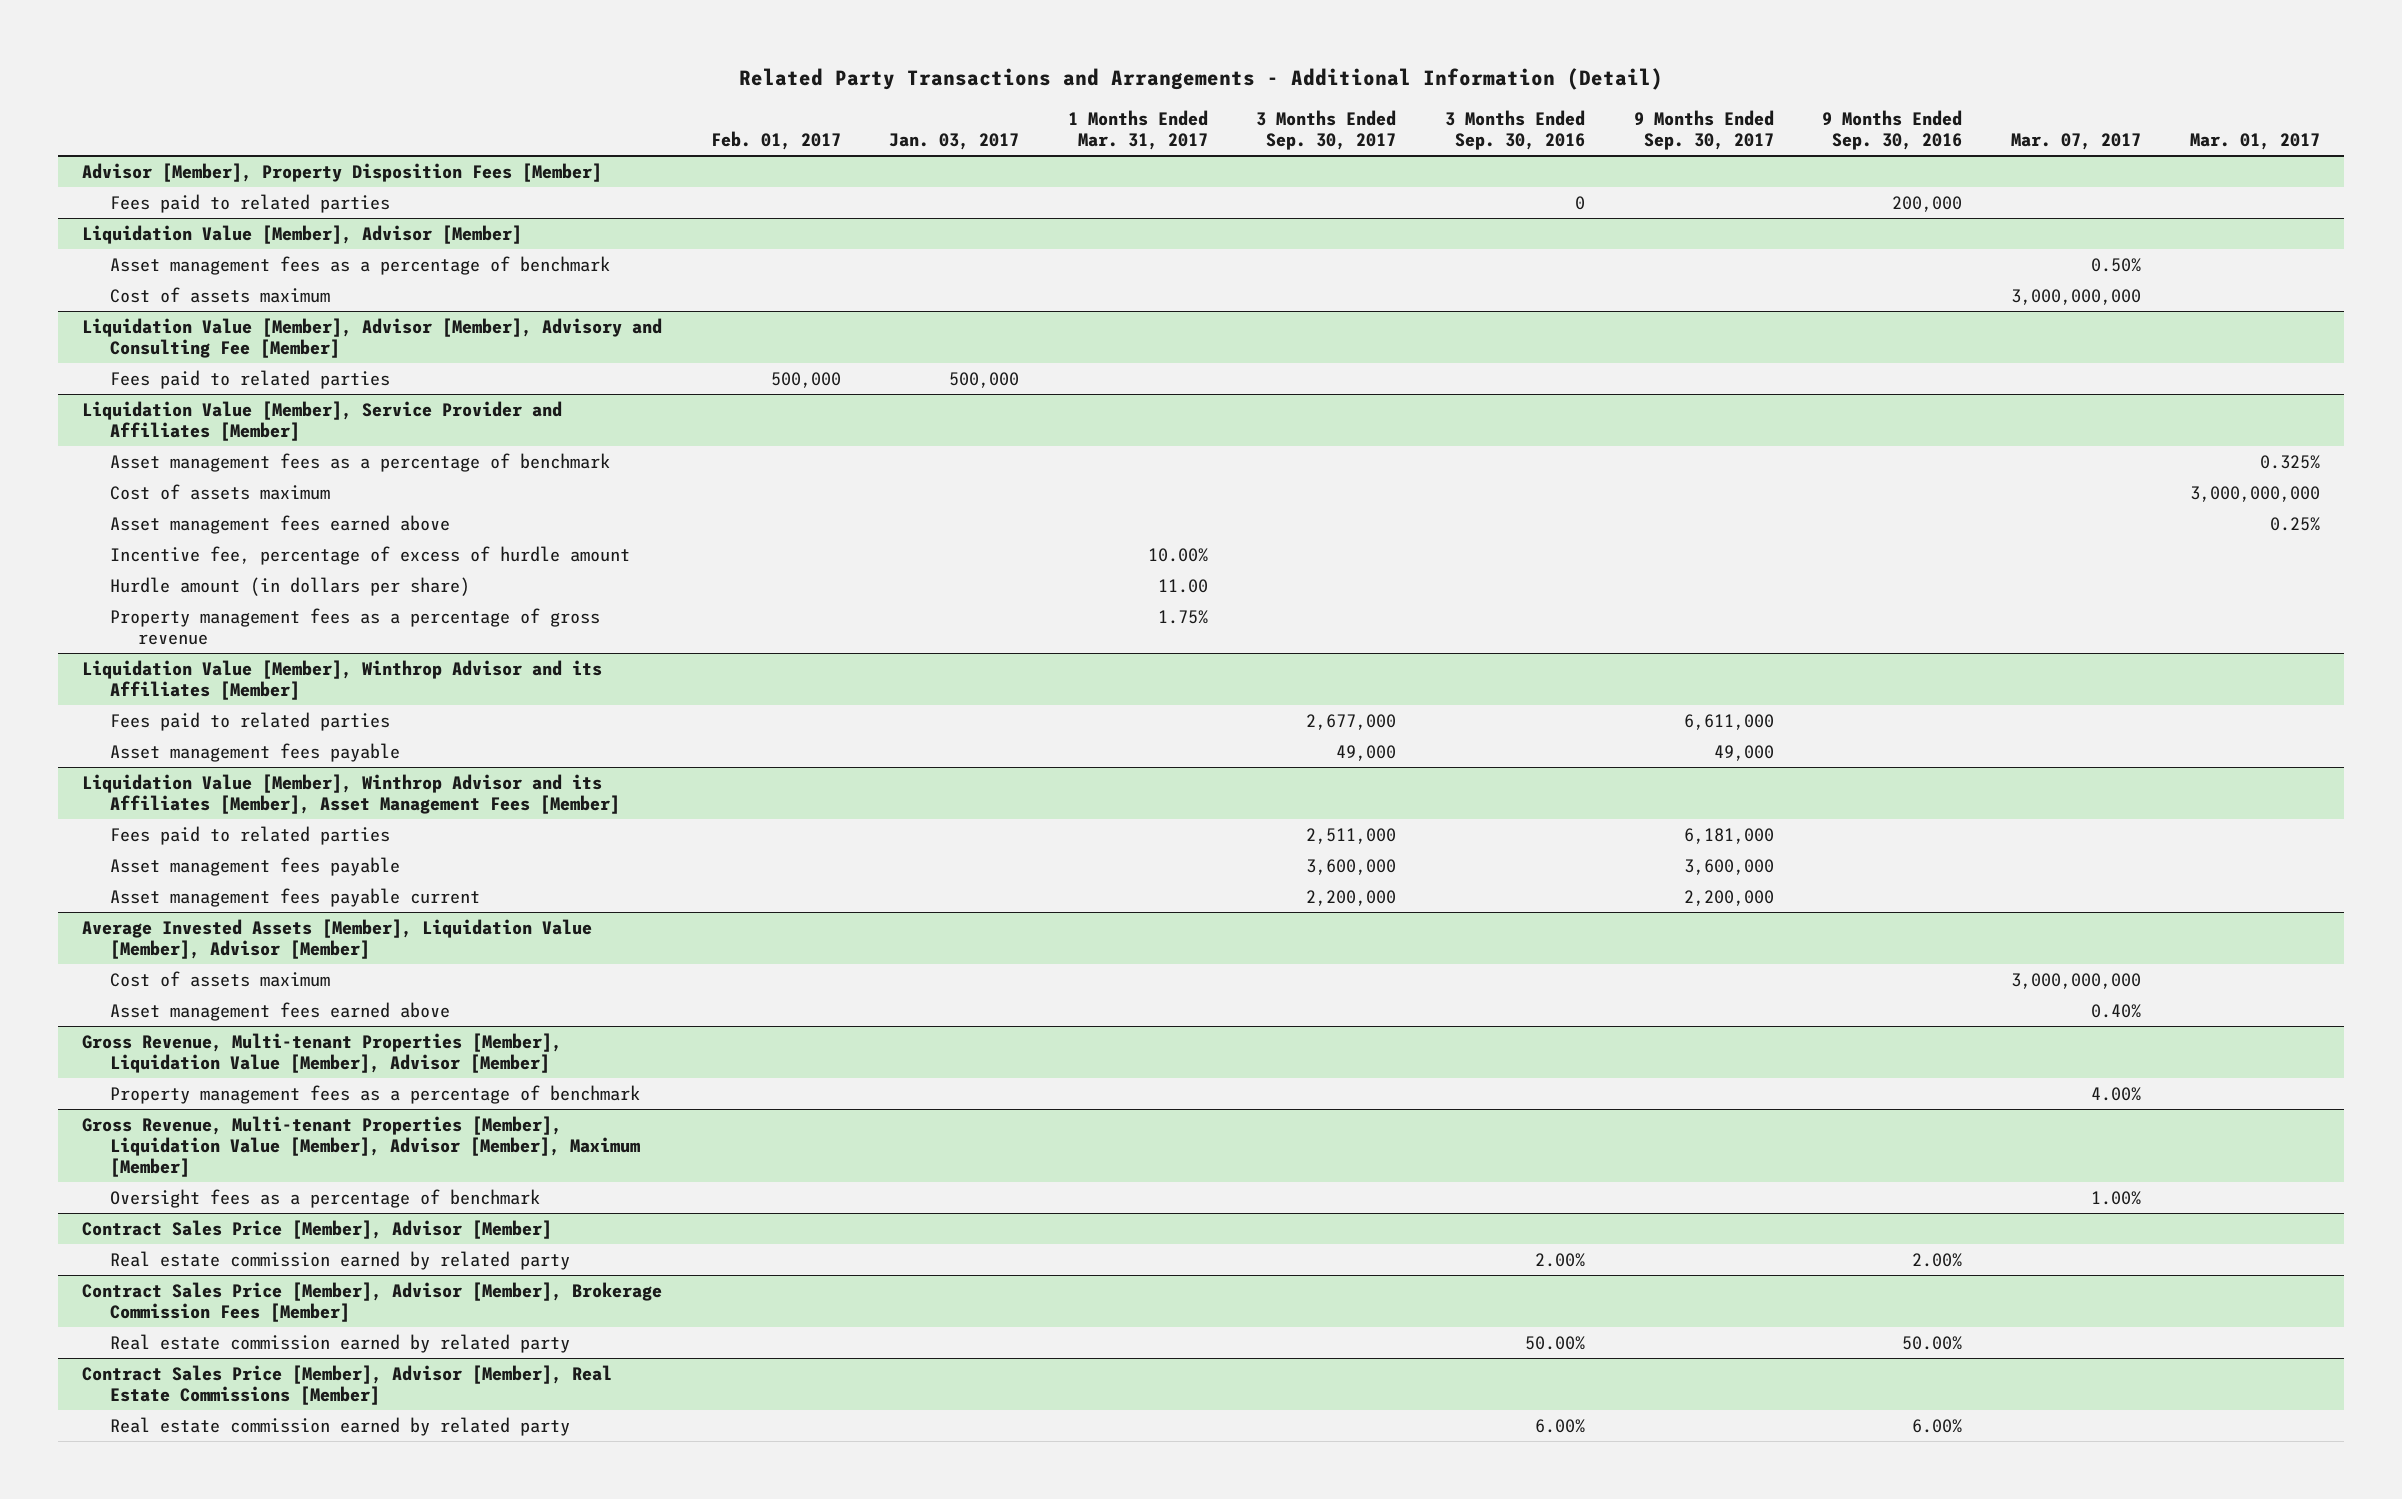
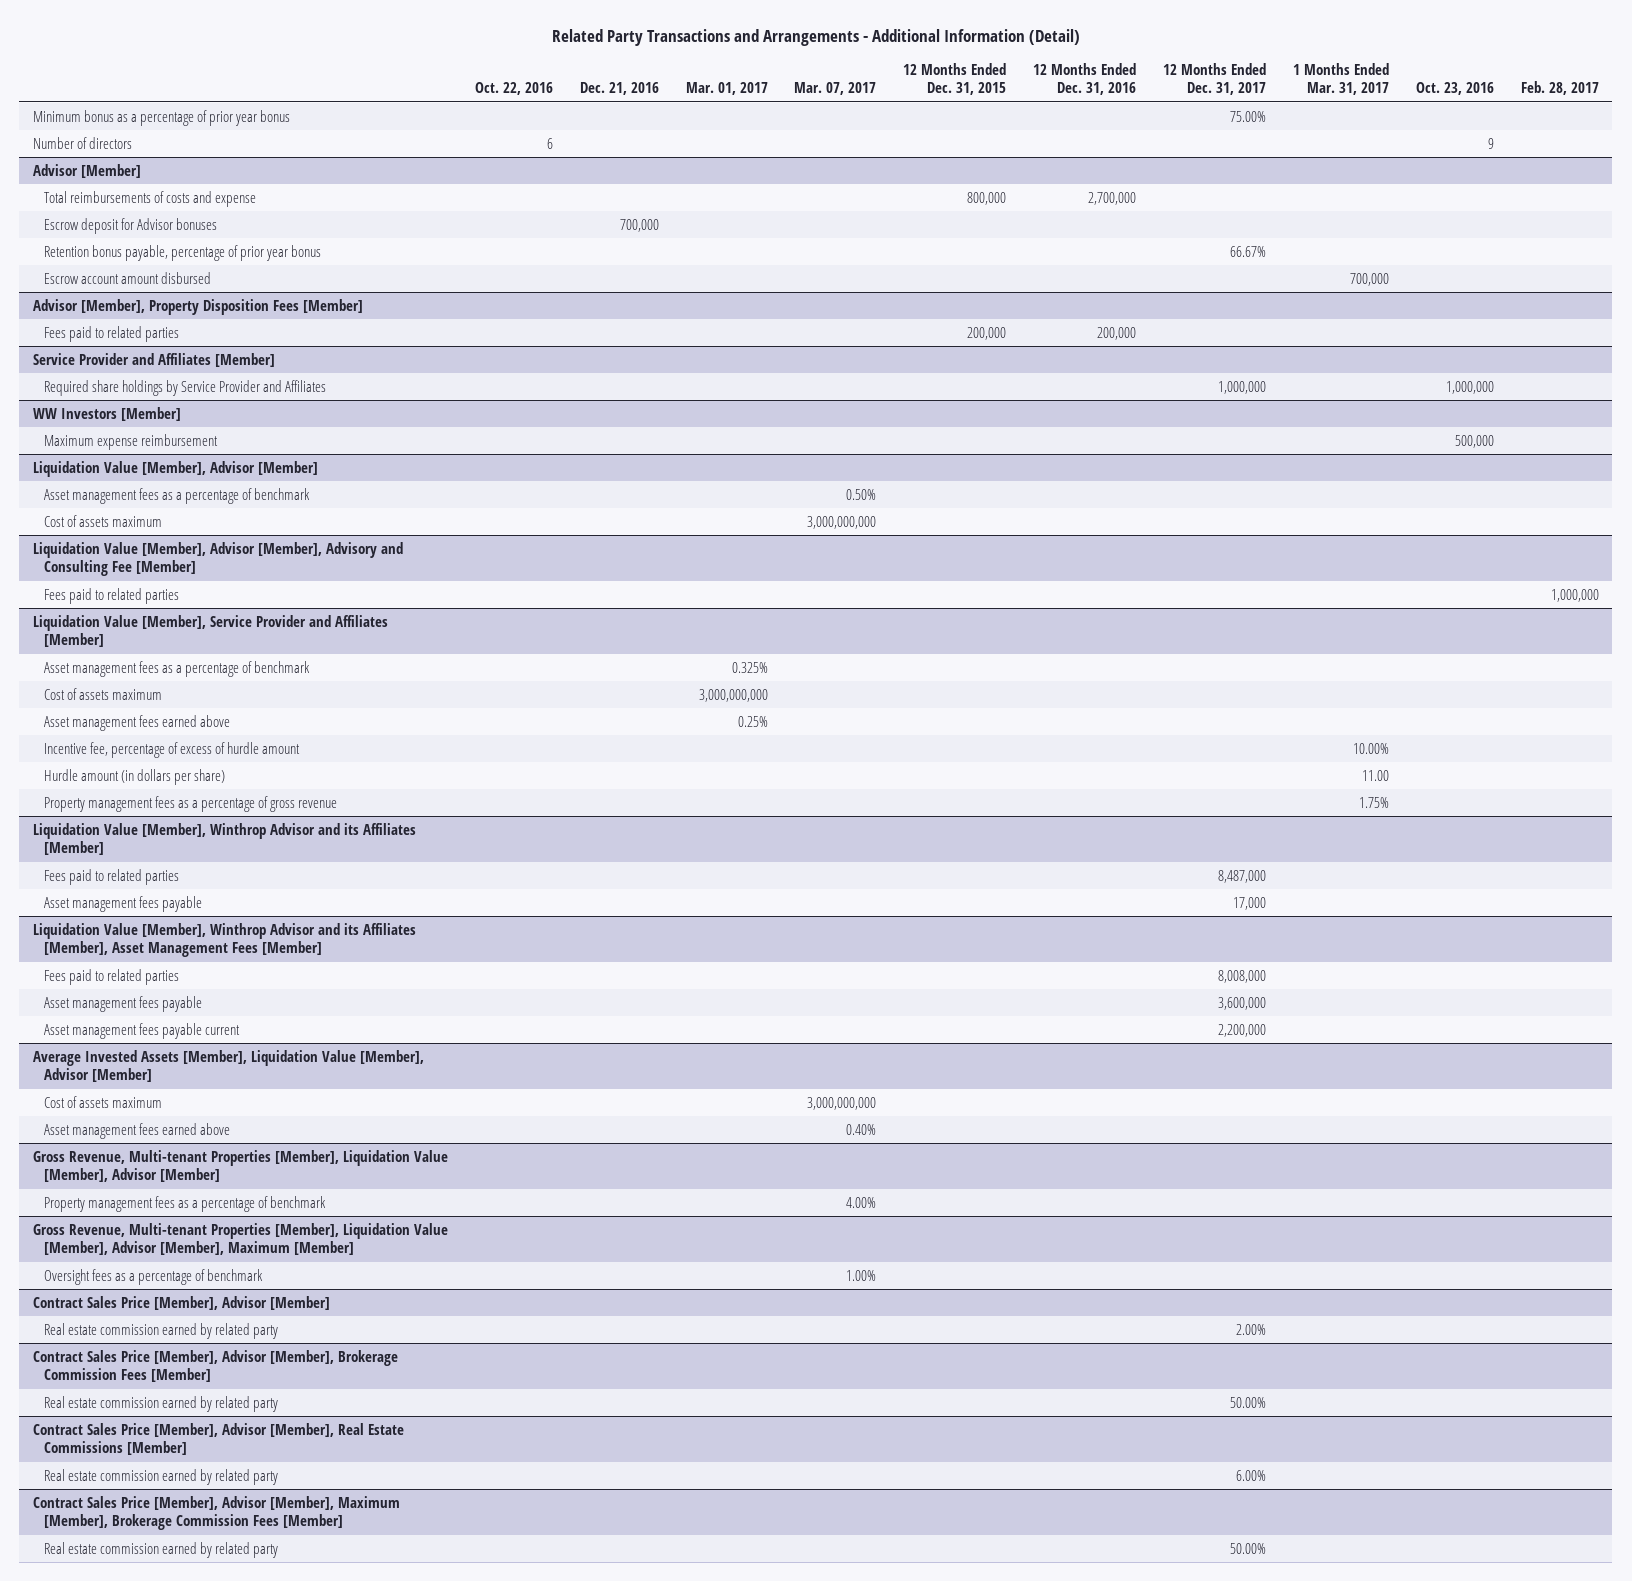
[710,131,841,151] Feb. 01, 2017 -> none
[889,133,1020,151] Jan. 03, 2017 -> none
[1256,110,1397,151] 3 Months Ended Sep. 30, 2017 -> none
[1445,110,1586,151] 3 Months Ended Sep. 30, 2016 -> none
[1633,110,1774,151] 9 Months Ended Sep. 30, 2017 -> none
[1822,110,1963,151] 9 Months Ended Sep. 30, 2016 -> none
none -> [474,81,553,95] Oct. 22, 2016
none -> [579,81,659,95] Dec. 21, 2016
none -> [903,62,1007,95] 12 Months Ended Dec. 31, 2015
none -> [1033,62,1137,95] 12 Months Ended Dec. 31, 2016
none -> [1163,62,1267,95] 12 Months Ended Dec. 31, 2017
none -> [1415,81,1494,95] Oct. 23, 2016
none -> [1520,80,1599,95] Feb. 28, 2017
none -> [32,109,290,126] Minimum bonus as a percentage of prior year bonus
none -> [32,136,132,149] Number of directors
none -> [32,163,141,178] Advisor [Member]
none -> [44,190,257,207] Total reimbursements of costs and expense
none -> [44,217,218,234] Escrow deposit for Advisor bonuses
none -> [44,244,322,261] Retention bonus payable, percentage of prior year bonus
none -> [44,271,212,284] Escrow account amount disbursed
none -> [32,352,275,367] Service Provider and Affiliates [Member]
none -> [44,379,327,396] Required share holdings by Service Provider and Affiliates
none -> [32,406,181,421] WW Investors [Member]
none -> [44,433,219,450] Maximum expense reimbursement
none -> [32,1495,400,1531] Contract Sales Price [Member], Advisor [Member], Maximum [Member], Brokerage Commission Fees [Member]
none -> [44,1541,279,1558] Real estate commission earned by related party

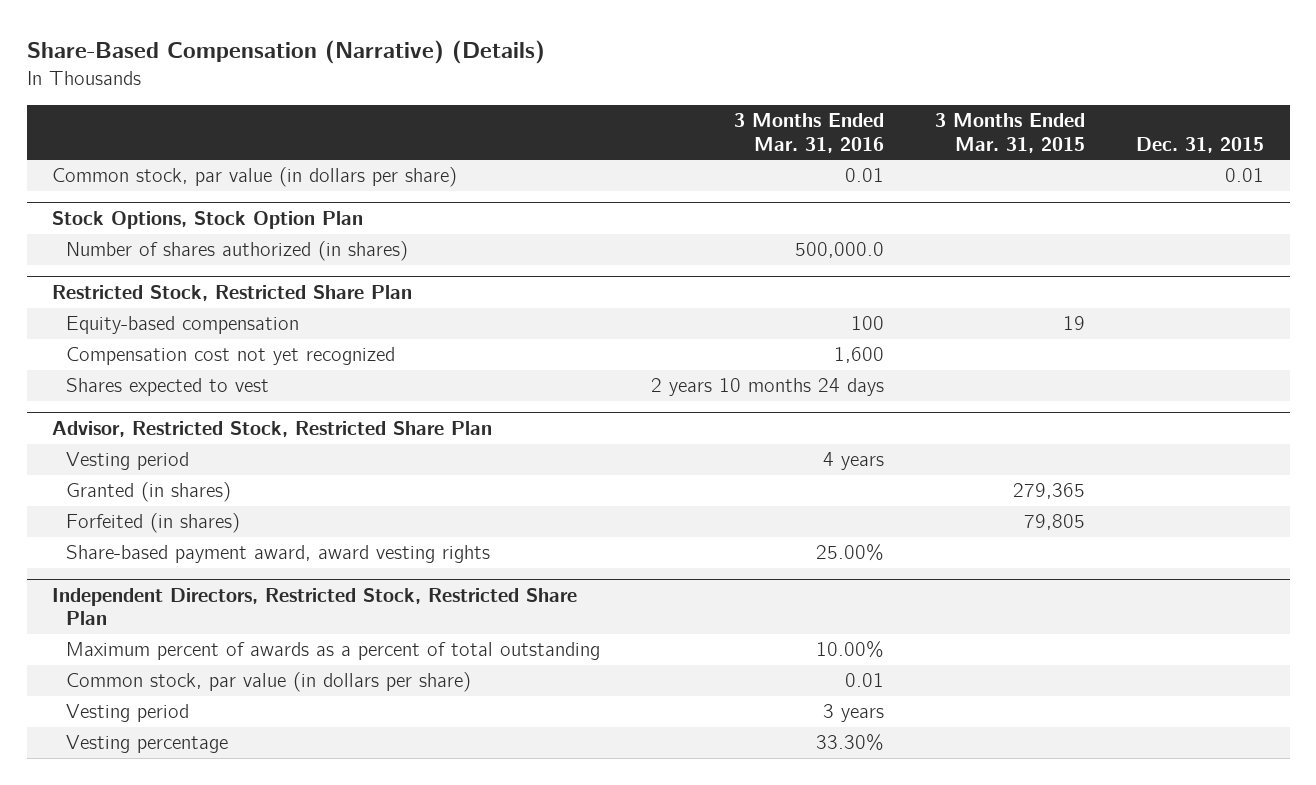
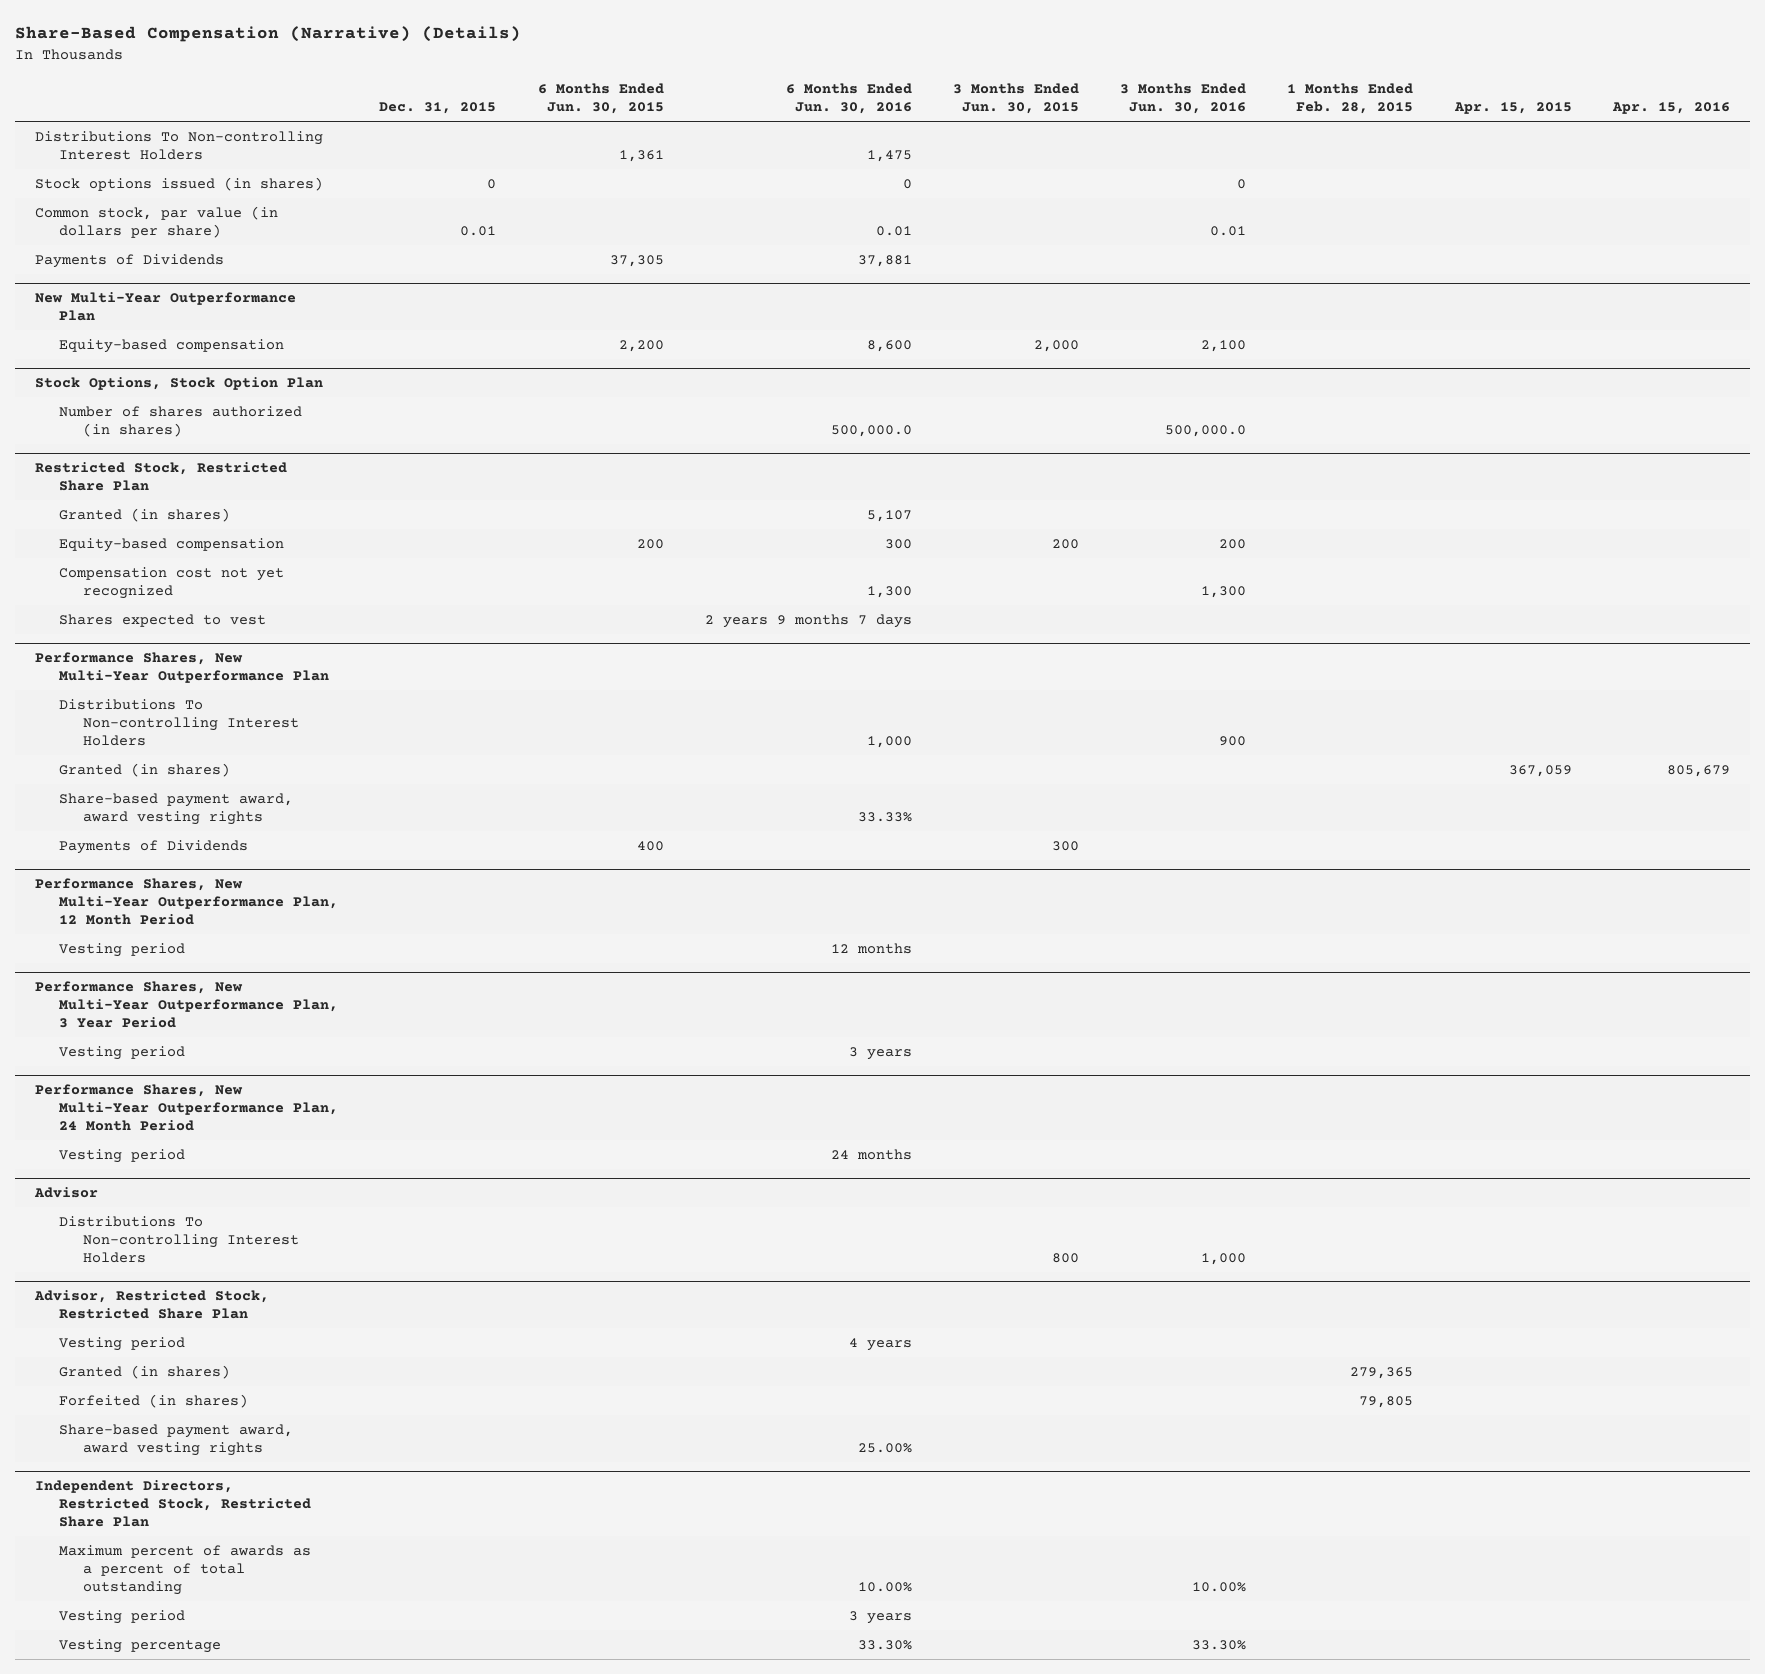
[734,113,885,153] 3 Months Ended Mar. 31, 2016 -> none
[935,113,1086,153] 3 Months Ended Mar. 31, 2015 -> none
none -> [537,82,664,114] 6 Months Ended Jun. 30, 2015
none -> [785,82,912,114] 6 Months Ended Jun. 30, 2016
none -> [953,82,1080,114] 3 Months Ended Jun. 30, 2015
none -> [1120,82,1247,114] 3 Months Ended Jun. 30, 2016
none -> [1287,82,1414,114] 1 Months Ended Feb. 28, 2015
none -> [1453,101,1572,114] Apr. 15, 2015
none -> [1611,101,1730,114] Apr. 15, 2016
none -> [35,130,324,161] Distributions To Non-controlling Interest Holders
none -> [35,176,324,191] Stock options issued (in shares)
none -> [35,253,225,268] Payments of Dividends
none -> [35,292,297,322] New Multi-Year Outperformance Plan
none -> [59,338,285,353] Equity-based compensation
none -> [59,507,231,522] Granted (in shares)
none -> [35,652,330,684] Performance Shares, New Multi-Year Outperformance Plan
none -> [59,698,300,747] Distributions To Non-controlling Interest Holders
none -> [59,762,231,777] Granted (in shares)
none -> [59,792,294,826] Share-based payment award, award vesting rights
none -> [59,839,249,854] Payments of Dividends
none -> [35,878,339,926] Performance Shares, New Multi-Year Outperformance Plan, 12 Month Period
none -> [59,942,186,957] Vesting period
none -> [35,981,339,1029] Performance Shares, New Multi-Year Outperformance Plan, 3 Year Period
none -> [59,1045,186,1060] Vesting period
none -> [35,1084,339,1132] Performance Shares, New Multi-Year Outperformance Plan, 24 Month Period
none -> [59,1148,186,1163] Vesting period
none -> [34,1187,99,1199] Advisor
none -> [59,1215,300,1264] Distributions To Non-controlling Interest Holders
[66,672,472,693] Common stock, par value (in dollars per share) -> none

